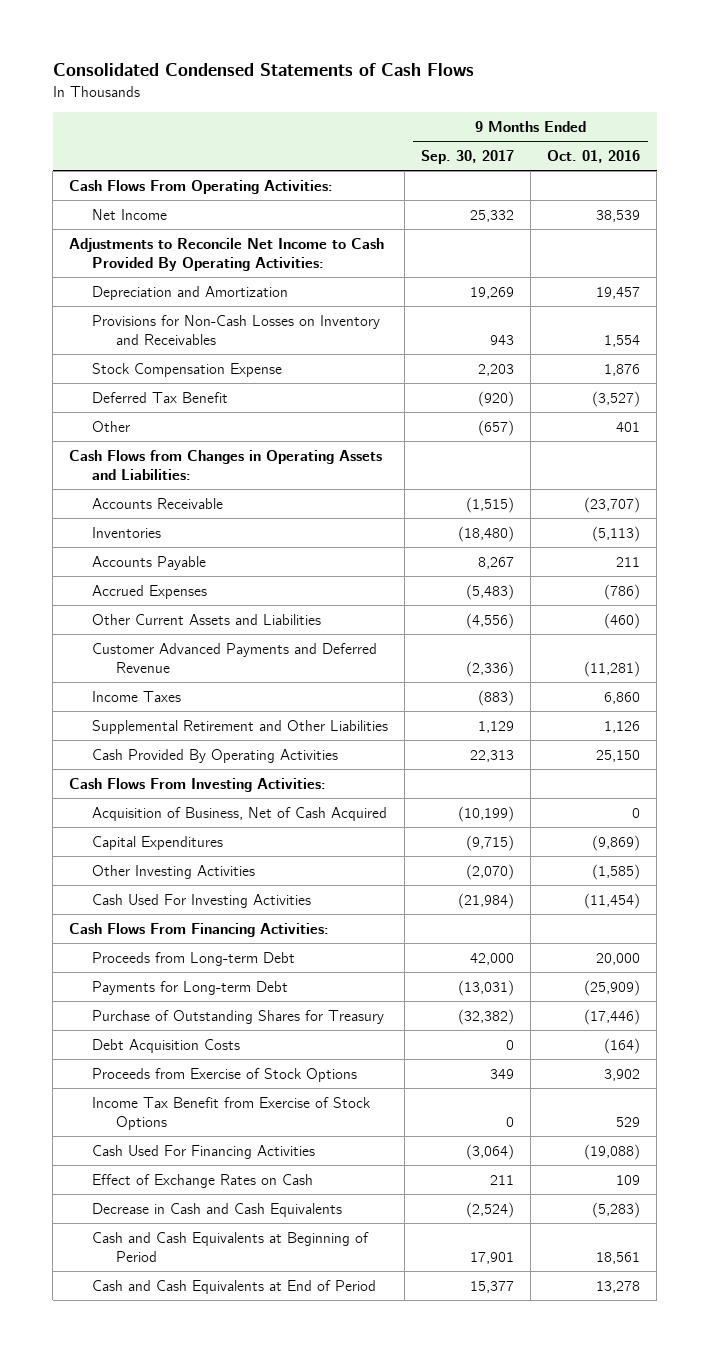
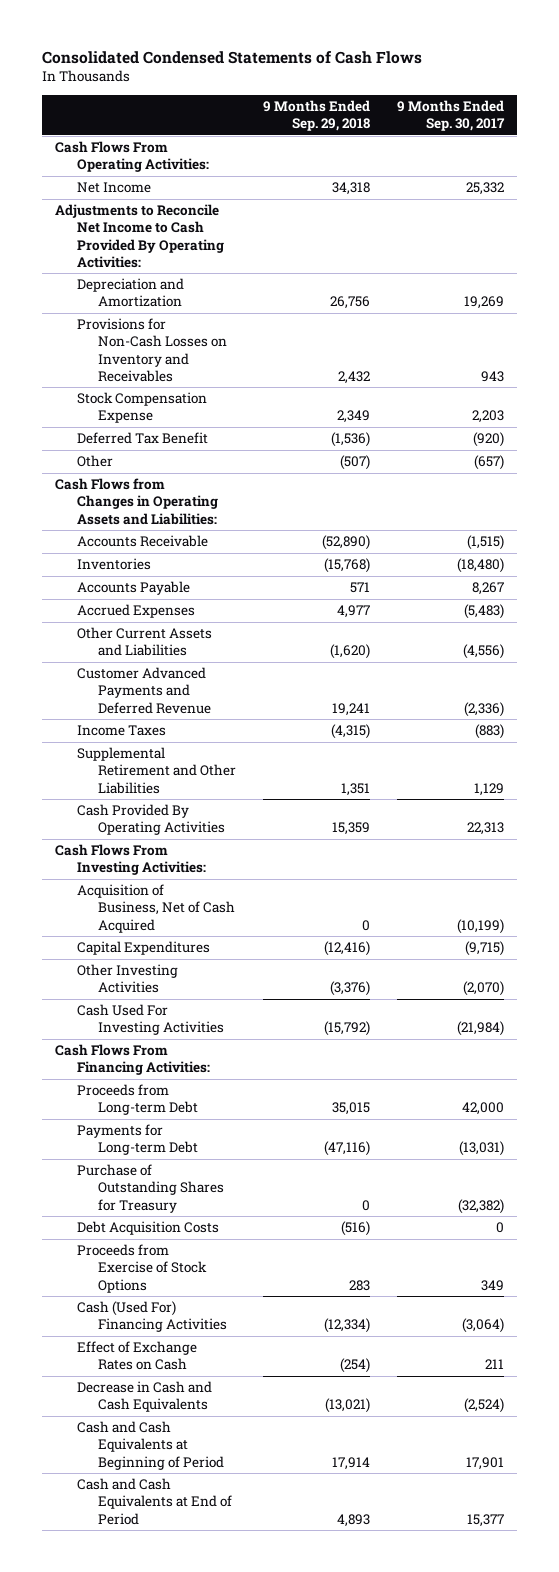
[547,149,641,163] Oct. 01, 2016 -> none
none -> [262,99,370,132] 9 Months Ended Sep. 29, 2018
[92,1096,372,1130] Income Tax Benefit from Exercise of Stock Options -> none
[92,1144,316,1159] Cash Used For Financing Activities -> [76,1301,228,1333] Cash (Used For) Financing Activities

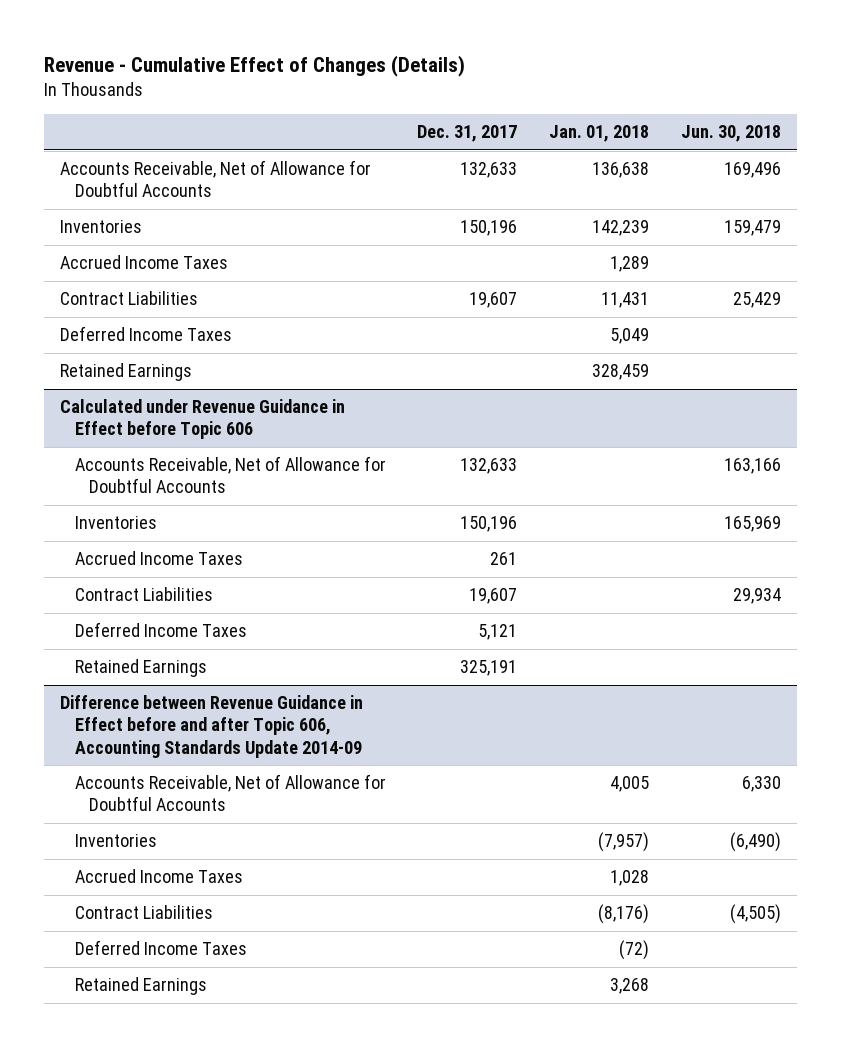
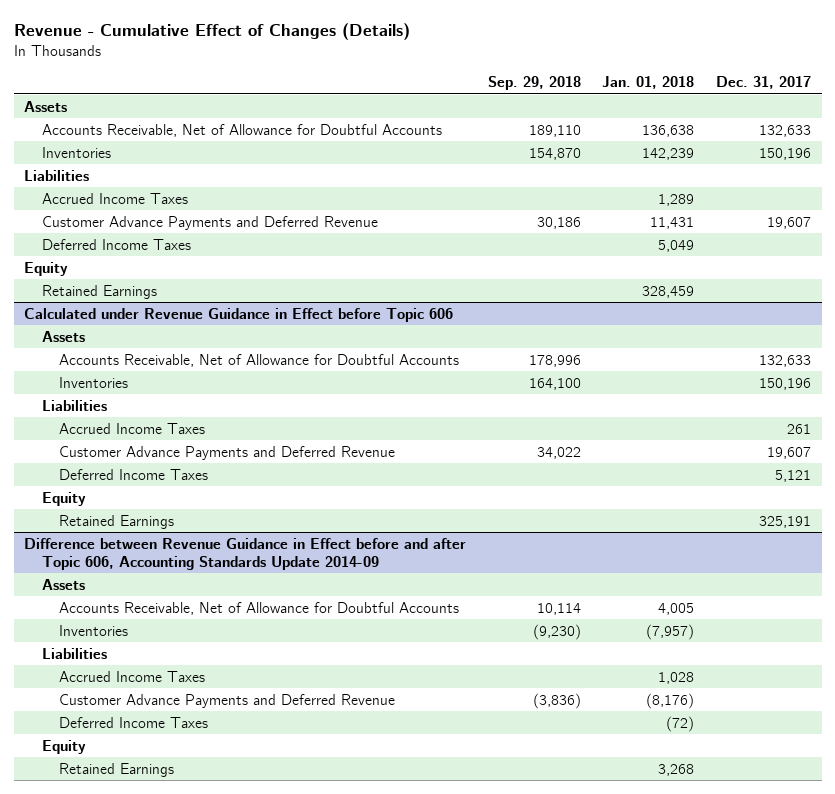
[680,125,781,143] Jun. 30, 2018 -> none
none -> [487,75,581,90] Sep. 29, 2018
none -> [24,100,68,112] Assets
none -> [24,169,90,181] Liabilities
[60,291,199,306] Contract Liabilities -> [41,215,378,230] Customer Advance Payments and Deferred Revenue
none -> [24,261,69,276] Equity
none -> [41,330,85,342] Assets
none -> [41,399,107,411] Liabilities
[74,587,213,602] Contract Liabilities -> [59,445,396,460] Customer Advance Payments and Deferred Revenue
none -> [41,491,86,506] Equity
none -> [41,578,85,590] Assets
none -> [41,647,107,659] Liabilities
[74,905,213,920] Contract Liabilities -> [59,693,396,708] Customer Advance Payments and Deferred Revenue
none -> [41,739,86,754] Equity

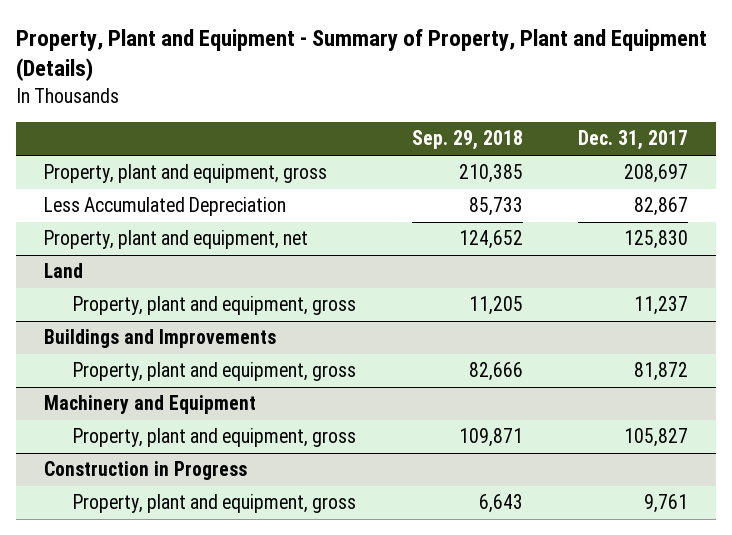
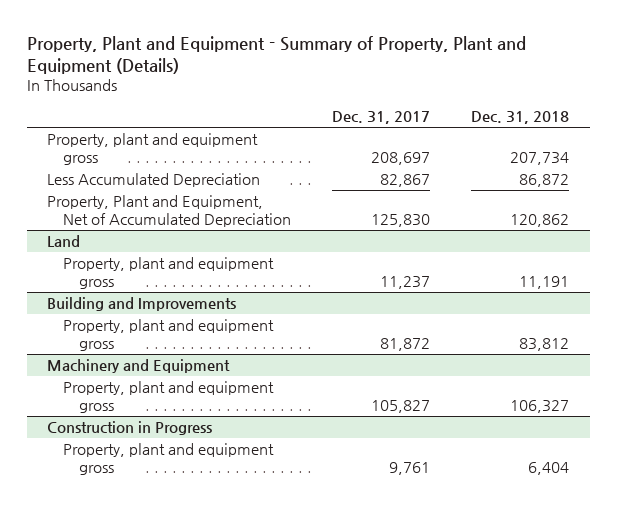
[411,130,523,151] Sep. 29, 2018 -> none
none -> [471,110,570,124] Dec. 31, 2018
[44,164,328,184] Property, plant and equipment, gross -> [47,133,259,166] Property, plant and equipment gross
[44,230,309,250] Property, plant and equipment, net -> [47,195,292,228] Property, Plant and Equipment, Net of Accumulated Depreciation
[72,296,356,316] Property, plant and equipment, gross -> [63,257,275,290] Property, plant and equipment gross
[44,329,277,349] Buildings and Improvements -> [47,297,237,312] Building and Improvements
[72,362,356,382] Property, plant and equipment, gross -> [63,319,275,352] Property, plant and equipment gross
[72,428,356,448] Property, plant and equipment, gross -> [63,381,275,414] Property, plant and equipment gross
[72,494,356,514] Property, plant and equipment, gross -> [63,443,275,476] Property, plant and equipment gross

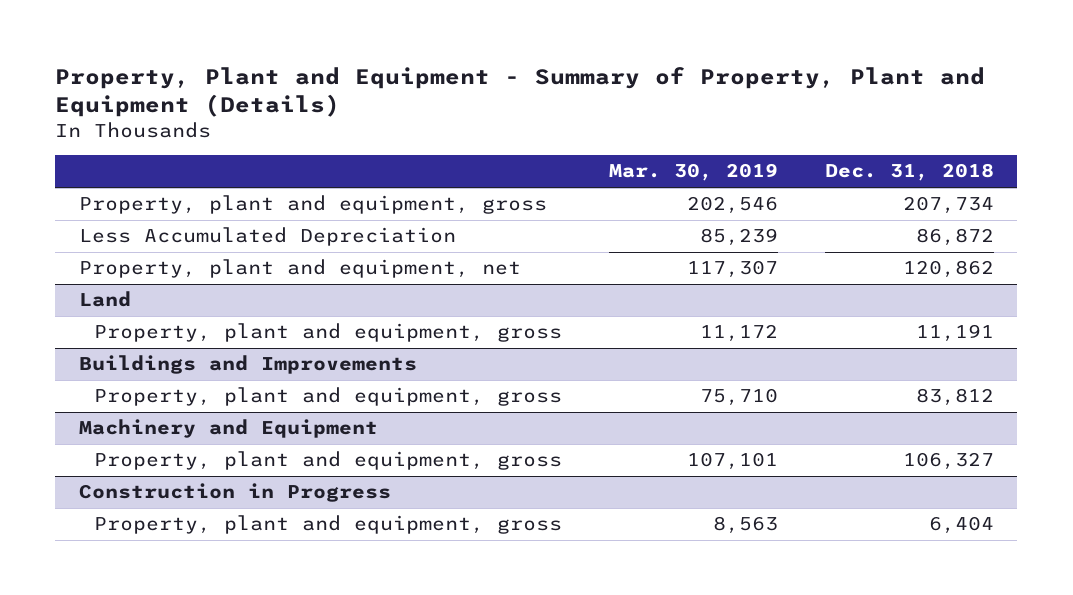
[332,110,431,124] Dec. 31, 2017 -> none
none -> [608,163,778,182] Mar. 30, 2019
[47,133,259,166] Property, plant and equipment gross -> [78,195,547,215] Property, plant and equipment, gross
[47,195,292,228] Property, Plant and Equipment, Net of Accumulated Depreciation -> [78,259,521,279] Property, plant and equipment, net
[63,257,275,290] Property, plant and equipment gross -> [93,323,562,343] Property, plant and equipment, gross
[47,297,237,312] Building and Improvements -> [78,355,417,375] Buildings and Improvements
[63,319,275,352] Property, plant and equipment gross -> [93,387,562,407] Property, plant and equipment, gross
[63,381,275,414] Property, plant and equipment gross -> [93,451,562,471] Property, plant and equipment, gross
[63,443,275,476] Property, plant and equipment gross -> [93,515,562,535] Property, plant and equipment, gross

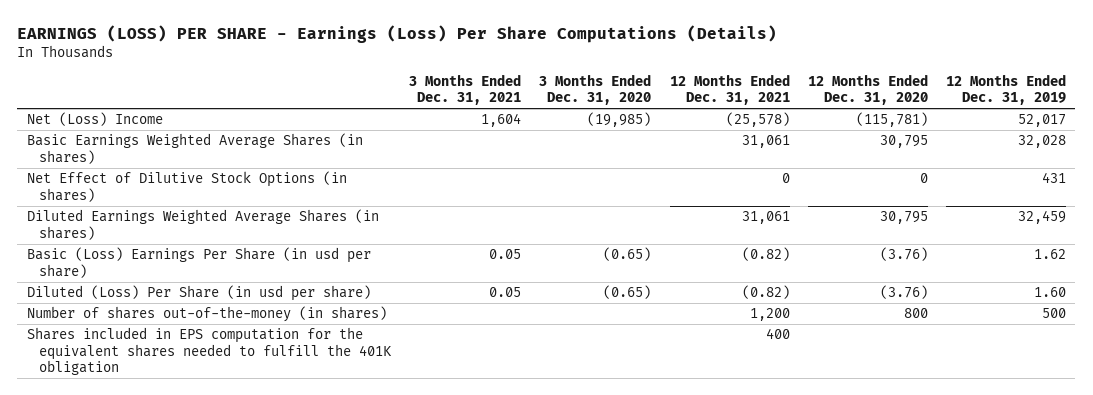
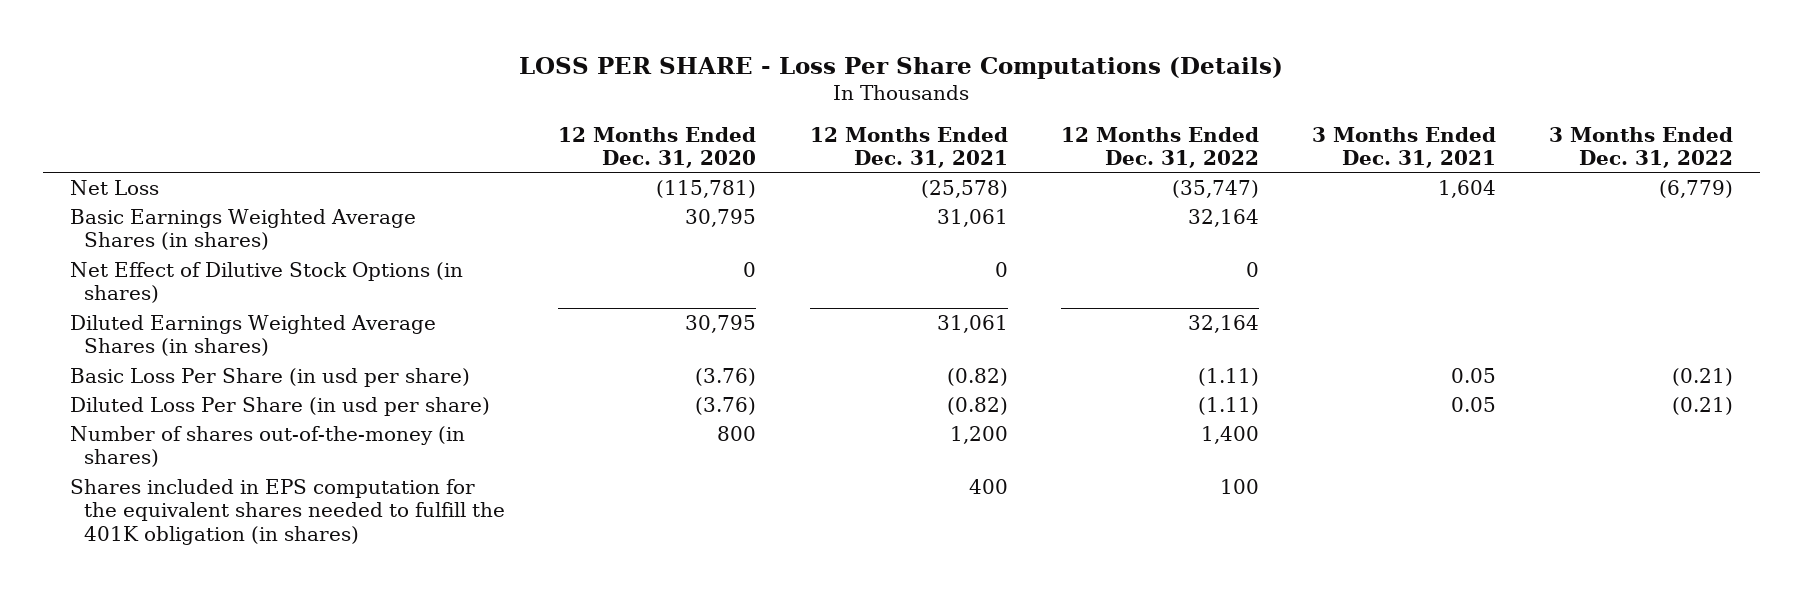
[17,24,778,43] EARNINGS (LOSS) PER SHARE - Earnings (Loss) Per Share Computations (Details) -> [519,56,1284,79] LOSS PER SHARE - Loss Per Share Computations (Details)
[539,74,652,106] 3 Months Ended Dec. 31, 2020 -> none
[946,74,1067,106] 12 Months Ended Dec. 31, 2019 -> none
none -> [1060,126,1259,169] 12 Months Ended Dec. 31, 2022
none -> [1549,126,1734,169] 3 Months Ended Dec. 31, 2022
[26,112,163,127] Net (Loss) Income -> [69,179,159,195] Net Loss
[26,247,371,278] Basic (Loss) Earnings Per Share (in usd per share) -> [69,367,470,387] Basic Loss Per Share (in usd per share)
[26,285,371,302] Diluted (Loss) Per Share (in usd per share) -> [69,396,490,416] Diluted Loss Per Share (in usd per share)
[26,327,393,376] Shares included in EPS computation for the equivalent shares needed to fulfill the 401K obligation -> [69,478,506,545] Shares included in EPS computation for the equivalent shares needed to fulfill the 401K obligation (in shares)

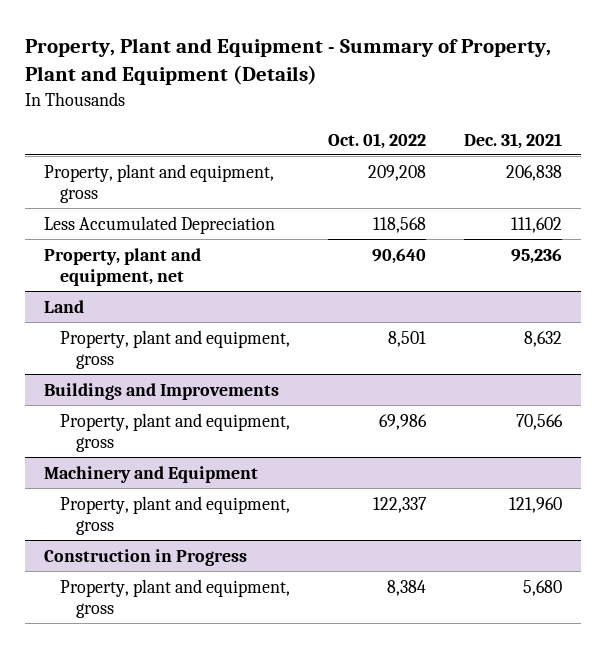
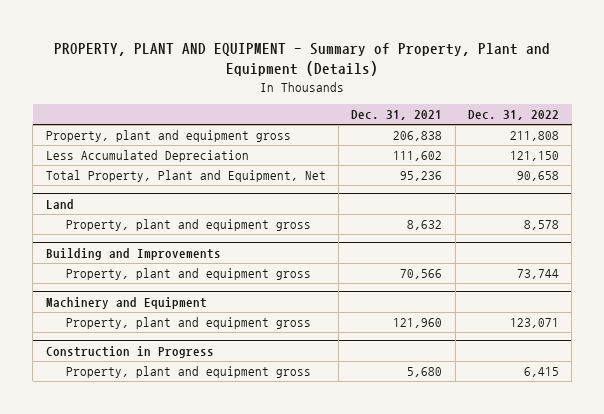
[24,38,551,86] Property, Plant and Equipment - Summary of Property, Plant and Equipment (Details) -> [54,42,551,77] PROPERTY, PLANT AND EQUIPMENT - Summary of Property, Plant and Equipment (Details)
[327,132,426,149] Oct. 01, 2022 -> none
none -> [467,110,559,121] Dec. 31, 2022
[43,163,274,204] Property, plant and equipment, gross -> [45,130,291,143] Property, plant and equipment gross
[43,247,201,287] Property, plant and equipment, net -> [45,170,326,183] Total Property, Plant and Equipment, Net
[60,329,291,370] Property, plant and equipment, gross -> [65,219,311,232] Property, plant and equipment gross
[43,382,279,400] Buildings and Improvements -> [45,247,221,260] Building and Improvements
[60,412,291,453] Property, plant and equipment, gross -> [65,268,311,281] Property, plant and equipment gross
[60,495,291,536] Property, plant and equipment, gross -> [65,317,311,330] Property, plant and equipment gross
[60,578,291,619] Property, plant and equipment, gross -> [65,366,311,379] Property, plant and equipment gross

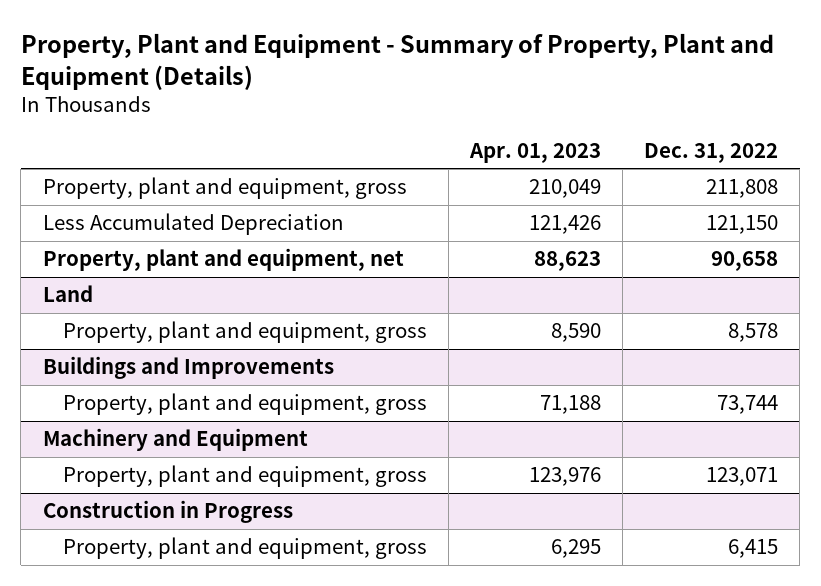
[54,42,551,77] PROPERTY, PLANT AND EQUIPMENT - Summary of Property, Plant and Equipment (Details) -> [20,32,774,90] Property, Plant and Equipment - Summary of Property, Plant and Equipment (Details)
[351,110,443,121] Dec. 31, 2021 -> none
none -> [469,143,602,164] Apr. 01, 2023
[45,130,291,143] Property, plant and equipment gross -> [42,177,407,200] Property, plant and equipment, gross
[45,170,326,183] Total Property, Plant and Equipment, Net -> [42,248,404,272] Property, plant and equipment, net
[65,219,311,232] Property, plant and equipment gross -> [63,321,428,344] Property, plant and equipment, gross
[45,247,221,260] Building and Improvements -> [42,356,334,380] Buildings and Improvements
[65,268,311,281] Property, plant and equipment gross -> [63,393,428,416] Property, plant and equipment, gross
[65,317,311,330] Property, plant and equipment gross -> [63,465,428,488] Property, plant and equipment, gross
[65,366,311,379] Property, plant and equipment gross -> [63,537,428,560] Property, plant and equipment, gross

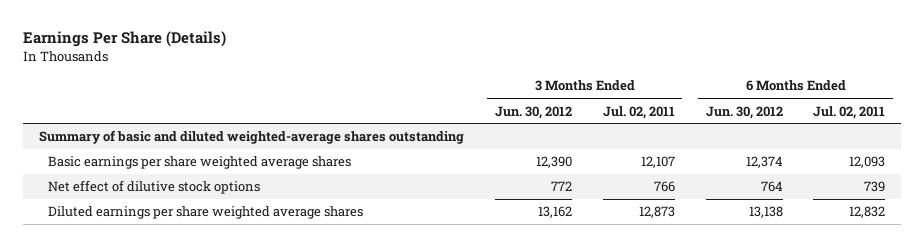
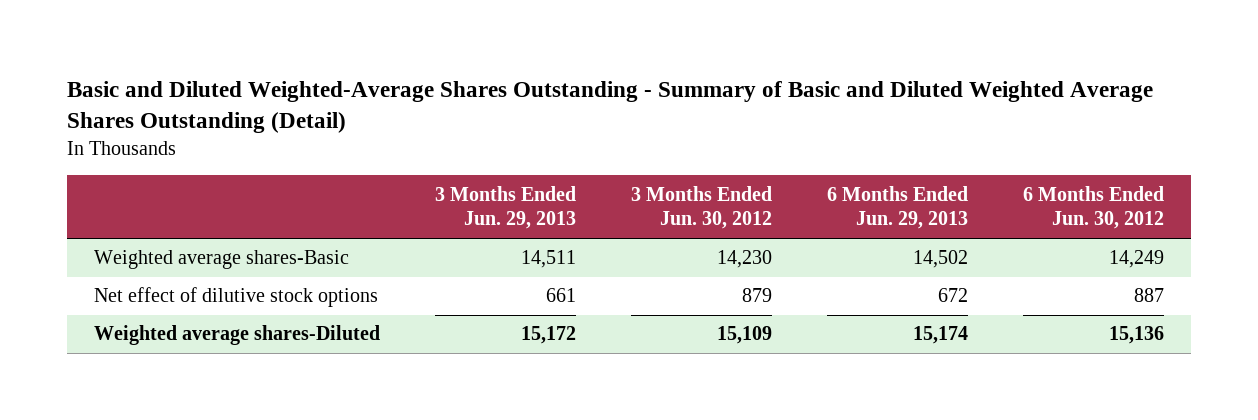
[23,31,227,48] Earnings Per Share (Details) -> [66,81,1153,134] Basic and Diluted Weighted-Average Shares Outstanding - Summary of Basic and Diluted Weighted Average Shares Outstanding (Detail)
[602,105,675,119] Jul. 02, 2011 -> none
[813,105,886,119] Jul. 02, 2011 -> none
none -> [434,185,576,230] 3 Months Ended Jun. 29, 2013
none -> [826,185,968,230] 6 Months Ended Jun. 29, 2013
[38,130,464,145] Summary of basic and diluted weighted-average shares outstanding -> none
[47,156,351,170] Basic earnings per share weighted average shares -> [94,250,350,270] Weighted average shares-Basic
[535,156,572,169] 12,390 -> [716,250,772,269] 14,230
[745,156,783,169] 12,374 -> [1108,250,1164,269] 14,249
[550,181,572,192] 772 -> [741,288,772,303] 879
[760,181,783,193] 764 -> [1133,288,1164,303] 887
[47,206,363,220] Diluted earnings per share weighted average shares -> [94,325,381,346] Weighted average shares-Diluted
[537,206,572,219] 13,162 -> [716,326,772,345] 15,109
[748,206,783,219] 13,138 -> [1108,326,1164,345] 15,136

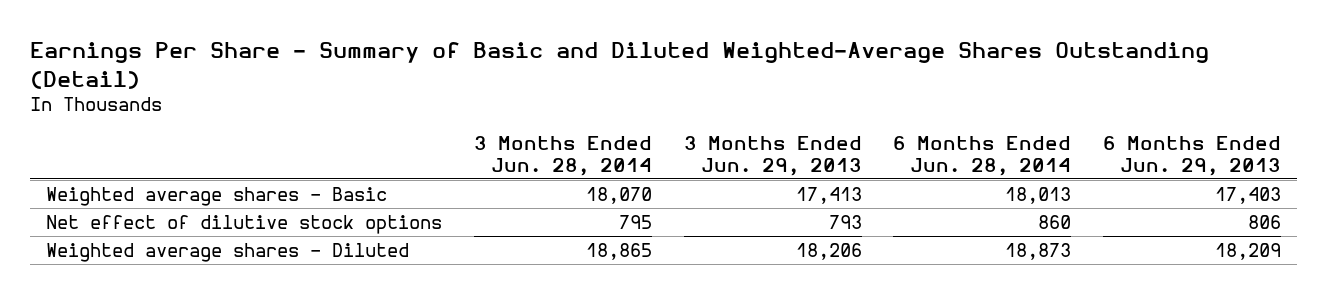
[66,81,1153,134] Basic and Diluted Weighted-Average Shares Outstanding - Summary of Basic and Diluted Weighted Average Shares Outstanding (Detail) -> [29,42,1209,89] Earnings Per Share - Summary of Basic and Diluted Weighted-Average Shares Outstanding (Detail)
[630,185,772,230] 3 Months Ended Jun. 30, 2012 -> none
[1022,185,1164,230] 6 Months Ended Jun. 30, 2012 -> none
none -> [473,136,652,176] 3 Months Ended Jun. 28, 2014
none -> [893,136,1072,176] 6 Months Ended Jun. 28, 2014
[94,250,350,270] Weighted average shares-Basic -> [45,186,387,206] Weighted average shares - Basic
[520,250,576,269] 14,511 -> [795,186,862,204] 17,413
[912,250,968,269] 14,502 -> [1215,186,1282,204] 17,403
[545,288,576,303] 661 -> [828,214,862,229] 793
[937,288,968,303] 672 -> [1248,214,1282,229] 806
[94,325,381,346] Weighted average shares-Diluted -> [45,242,409,262] Weighted average shares - Diluted
[520,326,576,345] 15,172 -> [795,242,862,260] 18,206
[912,326,968,345] 15,174 -> [1215,242,1282,260] 18,209

